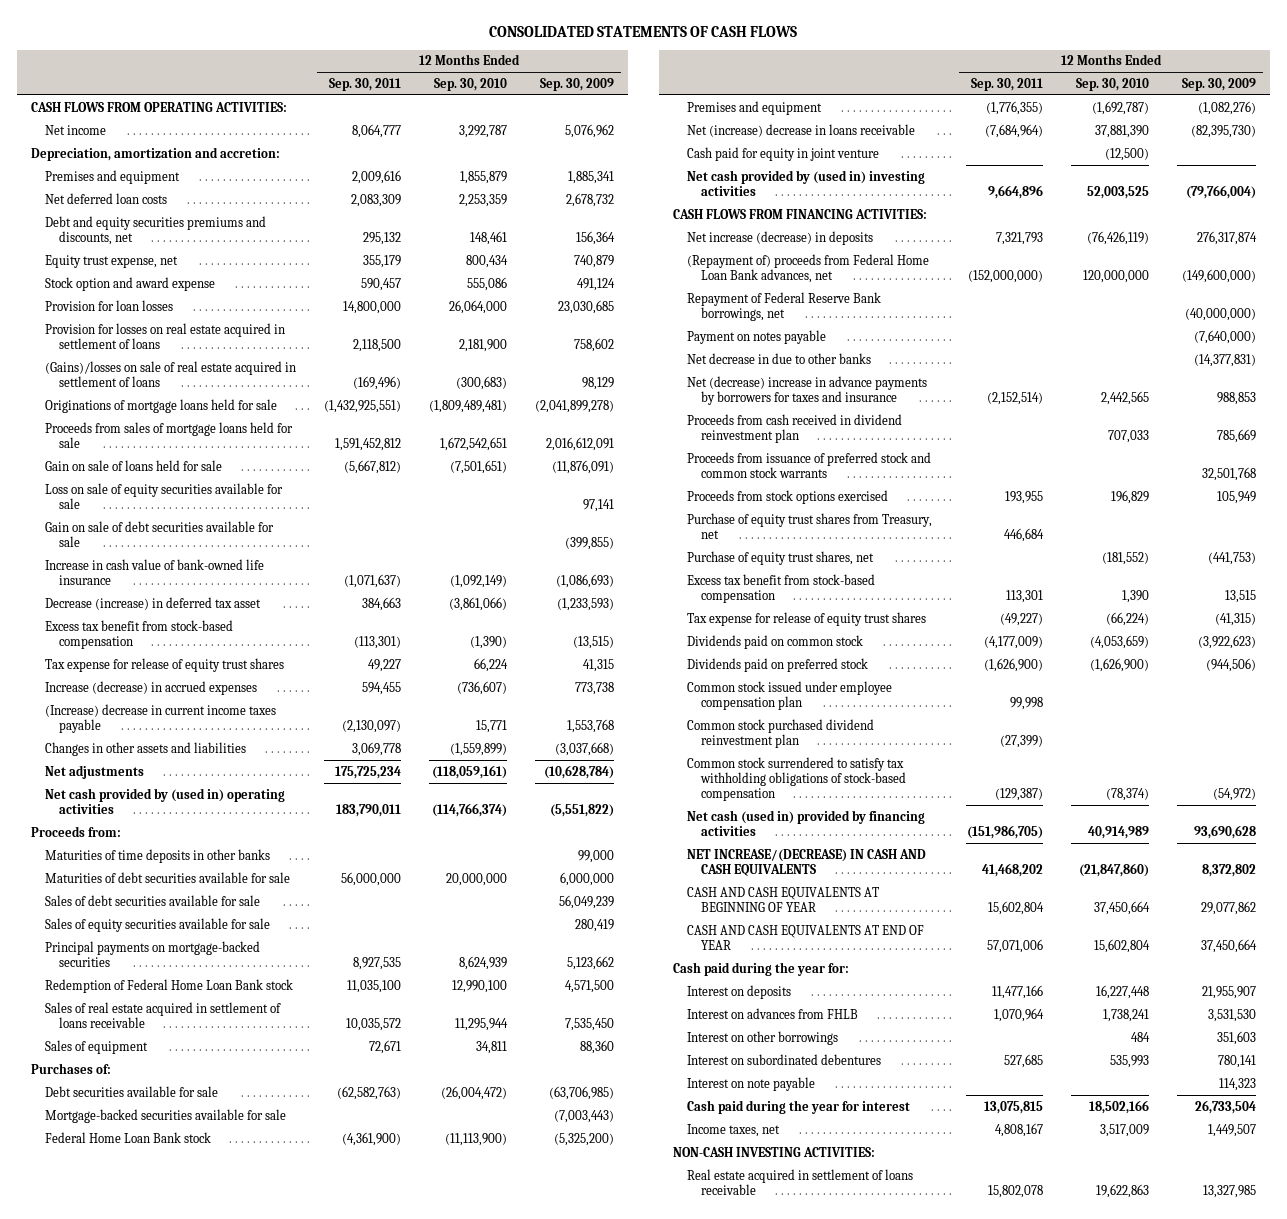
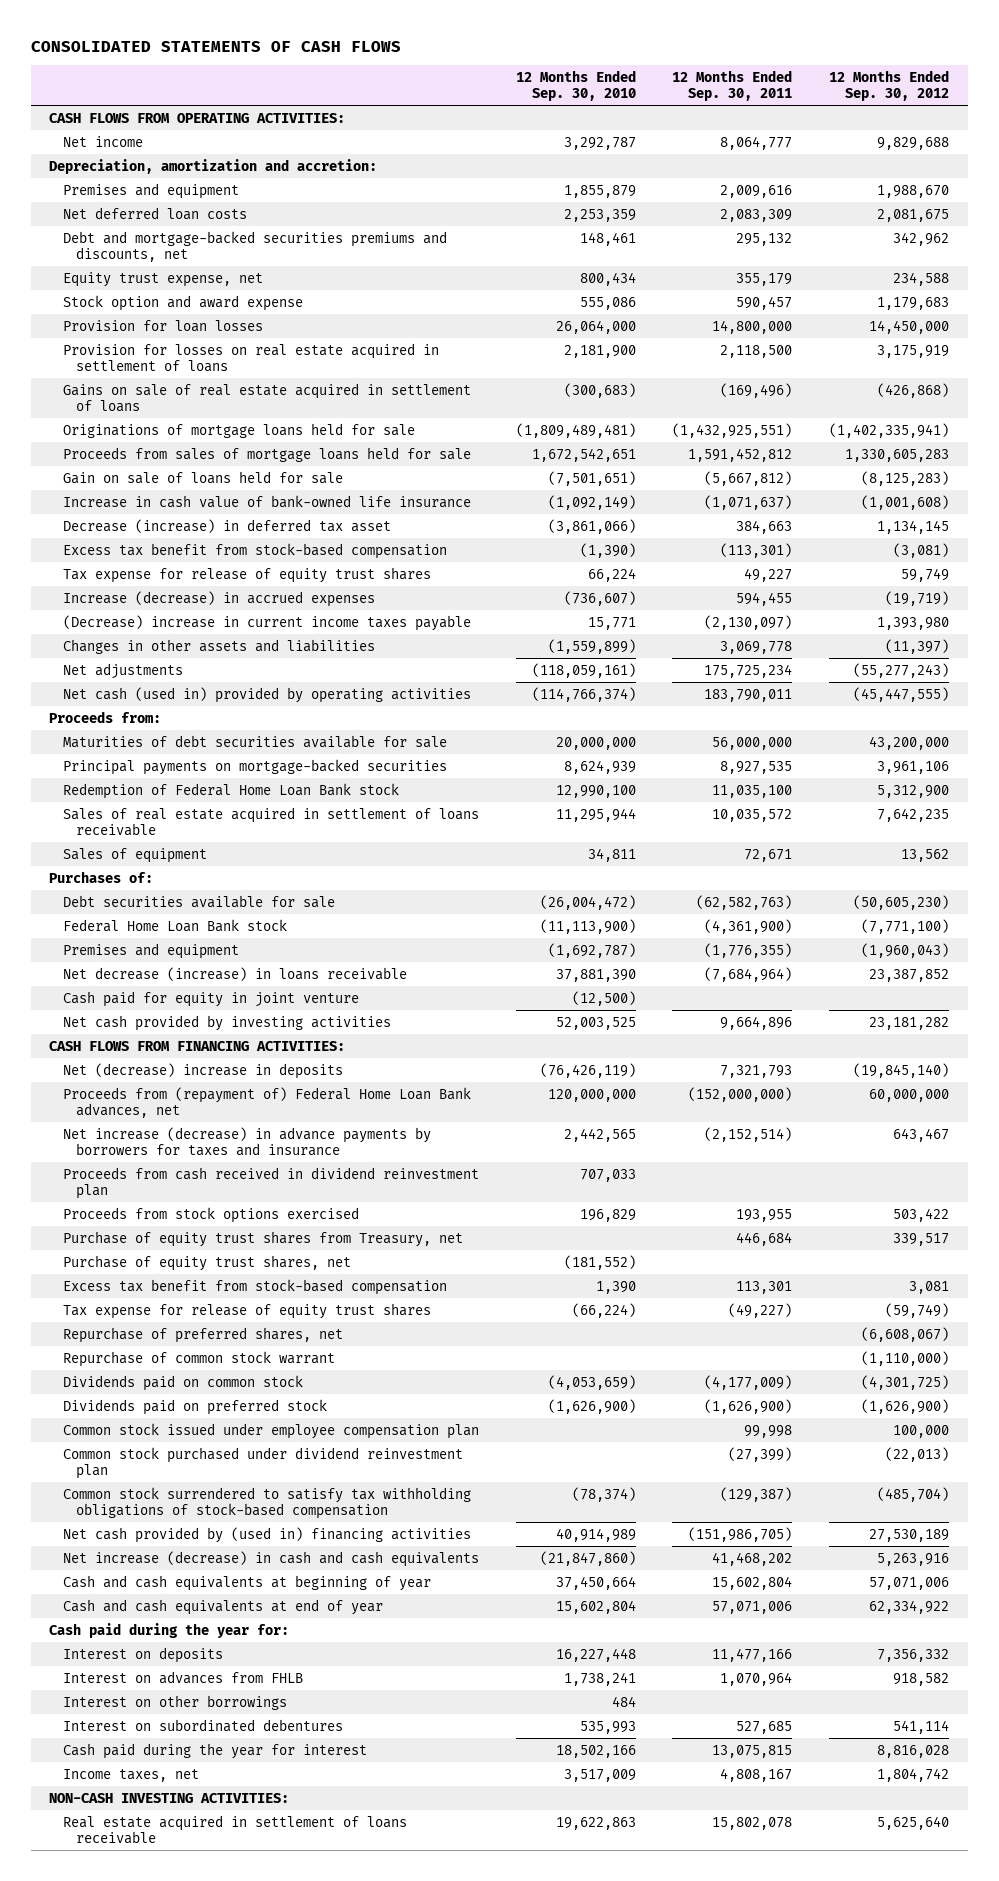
[539,77,614,91] Sep. 30, 2009 -> none
none -> [829,69,950,101] 12 Months Ended Sep. 30, 2012
[45,215,267,245] Debt and equity securities premiums and discounts, net -> [62,230,447,262] Debt and mortgage-backed securities premiums and discounts, net
[45,360,297,387] (Gains)/losses on sale of real estate acquired in settlement of loans -> [62,382,471,412] Gains on sale of real estate acquired in settlement of loans
[45,482,284,509] Loss on sale of equity securities available for sale -> none
[45,520,275,547] Gain on sale of debt securities available for sale -> none
[45,703,277,733] (Increase) decrease in current income taxes payable -> [62,614,471,631] (Decrease) increase in current income taxes payable
[45,787,286,814] Net cash provided by (used in) operating activities -> [62,686,471,703] Net cash (used in) provided by operating activities
[45,848,271,863] Maturities of time deposits in other banks -> none
[45,894,261,906] Sales of debt securities available for sale -> none
[45,917,271,932] Sales of equity securities available for sale -> none
[45,1108,287,1123] Mortgage-backed securities available for sale -> none
[687,123,916,137] Net (increase) decrease in loans receivable -> [62,966,407,981] Net decrease (increase) in loans receivable
[687,169,926,196] Net cash provided by (used in) investing activities -> [62,1014,391,1031] Net cash provided by investing activities
[687,291,882,321] Repayment of Federal Reserve Bank borrowings, net -> none
[687,329,827,344] Payment on notes payable -> none
[687,352,872,364] Net decrease in due to other banks -> none
[687,230,874,245] Net increase (decrease) in deposits -> [62,1062,343,1079] Net (decrease) increase in deposits
[687,253,930,283] (Repayment of) proceeds from Federal Home Loan Bank advances, net -> [62,1086,471,1118] Proceeds from (repayment of) Federal Home Loan Bank advances, net
[687,375,928,405] Net (decrease) increase in advance payments by borrowers for taxes and insurance -> [62,1126,431,1156] Net increase (decrease) in advance payments by borrowers for taxes and insurance
[687,451,932,478] Proceeds from issuance of preferred stock and common stock warrants -> none
none -> [62,1326,343,1343] Repurchase of preferred shares, net
none -> [62,1350,335,1367] Repurchase of common stock warrant
[687,718,875,748] Common stock purchased dividend reinvestment plan -> [62,1446,463,1479] Common stock purchased under dividend reinvestment plan
[687,809,926,836] Net cash (used in) provided by financing activities -> [62,1526,471,1543] Net cash provided by (used in) financing activities
[687,848,927,876] NET INCREASE/(DECREASE) IN CASH AND CASH EQUIVALENTS -> [62,1550,479,1567] Net increase (decrease) in cash and cash equivalents
[687,886,880,912] CASH AND CASH EQUIVALENTS AT BEGINNING OF YEAR -> [62,1574,431,1591] Cash and cash equivalents at beginning of year
[687,924,925,950] CASH AND CASH EQUIVALENTS AT END OF YEAR -> [62,1598,383,1615] Cash and cash equivalents at end of year
[687,1076,816,1091] Interest on note payable -> none

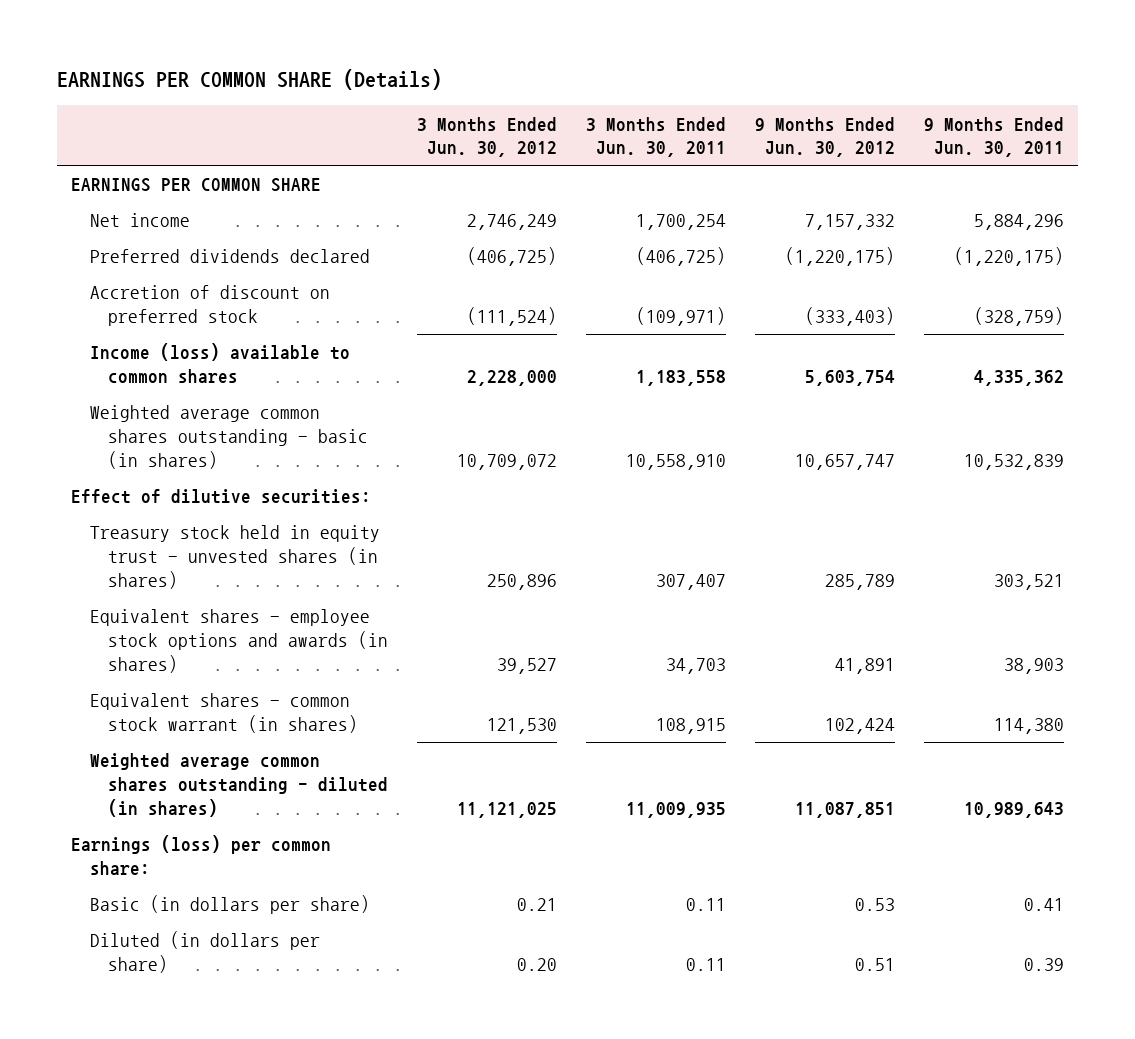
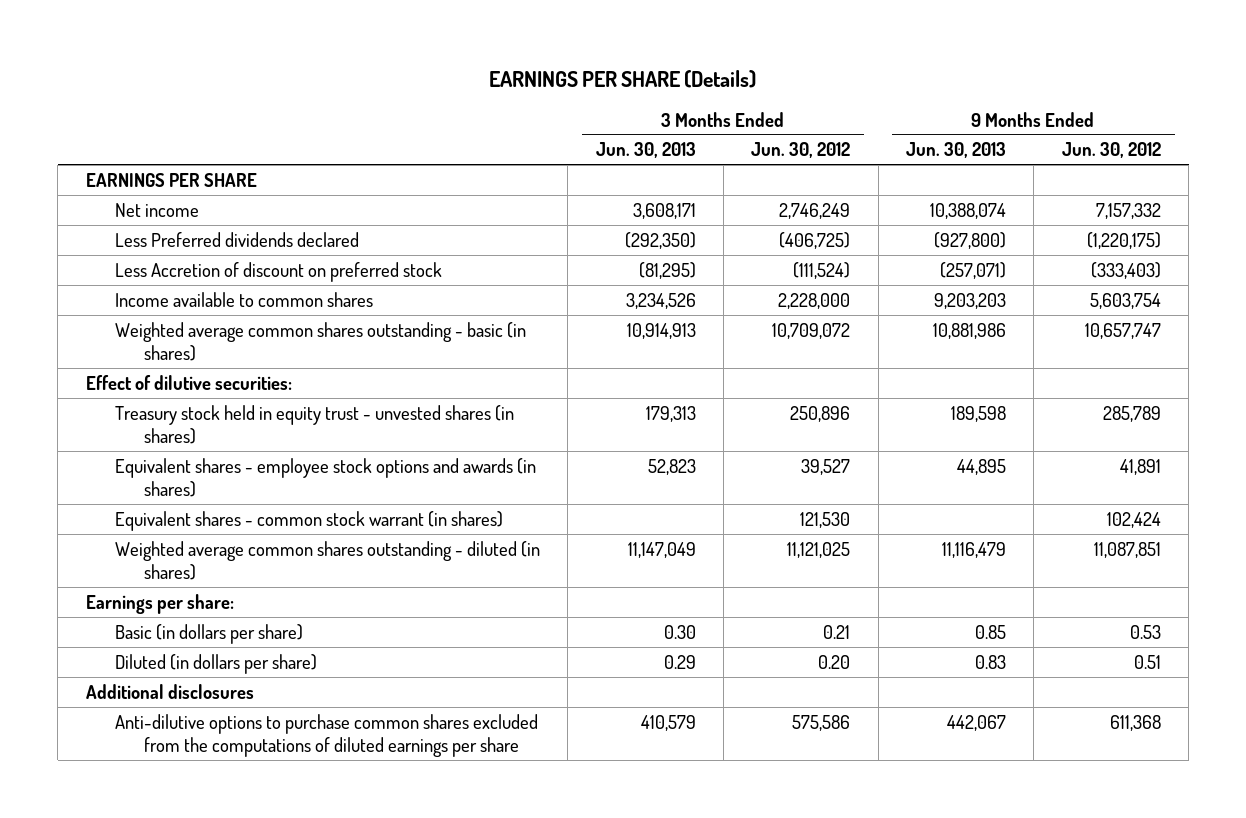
[56,69,442,91] EARNINGS PER COMMON SHARE (Details) -> [489,69,757,88] EARNINGS PER SHARE (Details)
[586,116,727,158] 3 Months Ended Jun. 30, 2011 -> none
[923,116,1064,158] 9 Months Ended Jun. 30, 2011 -> none
none -> [595,142,696,159] Jun. 30, 2013
none -> [906,142,1007,159] Jun. 30, 2013
[71,178,322,193] EARNINGS PER COMMON SHARE -> [85,172,257,187] EARNINGS PER SHARE
[89,249,370,264] Preferred dividends declared -> [114,231,359,247] Less Preferred dividends declared
[89,285,330,326] Accretion of discount on preferred stock -> [114,261,442,282] Less Accretion of discount on preferred stock
[89,343,350,384] Income (loss) available to common shares -> [114,291,373,307] Income available to common shares
[71,835,332,875] Earnings (loss) per common share: -> [85,593,234,614] Earnings per share:
none -> [85,683,254,699] Additional disclosures
none -> [114,713,538,757] Anti-dilutive options to purchase common shares excluded from the computations of diluted earnings per share

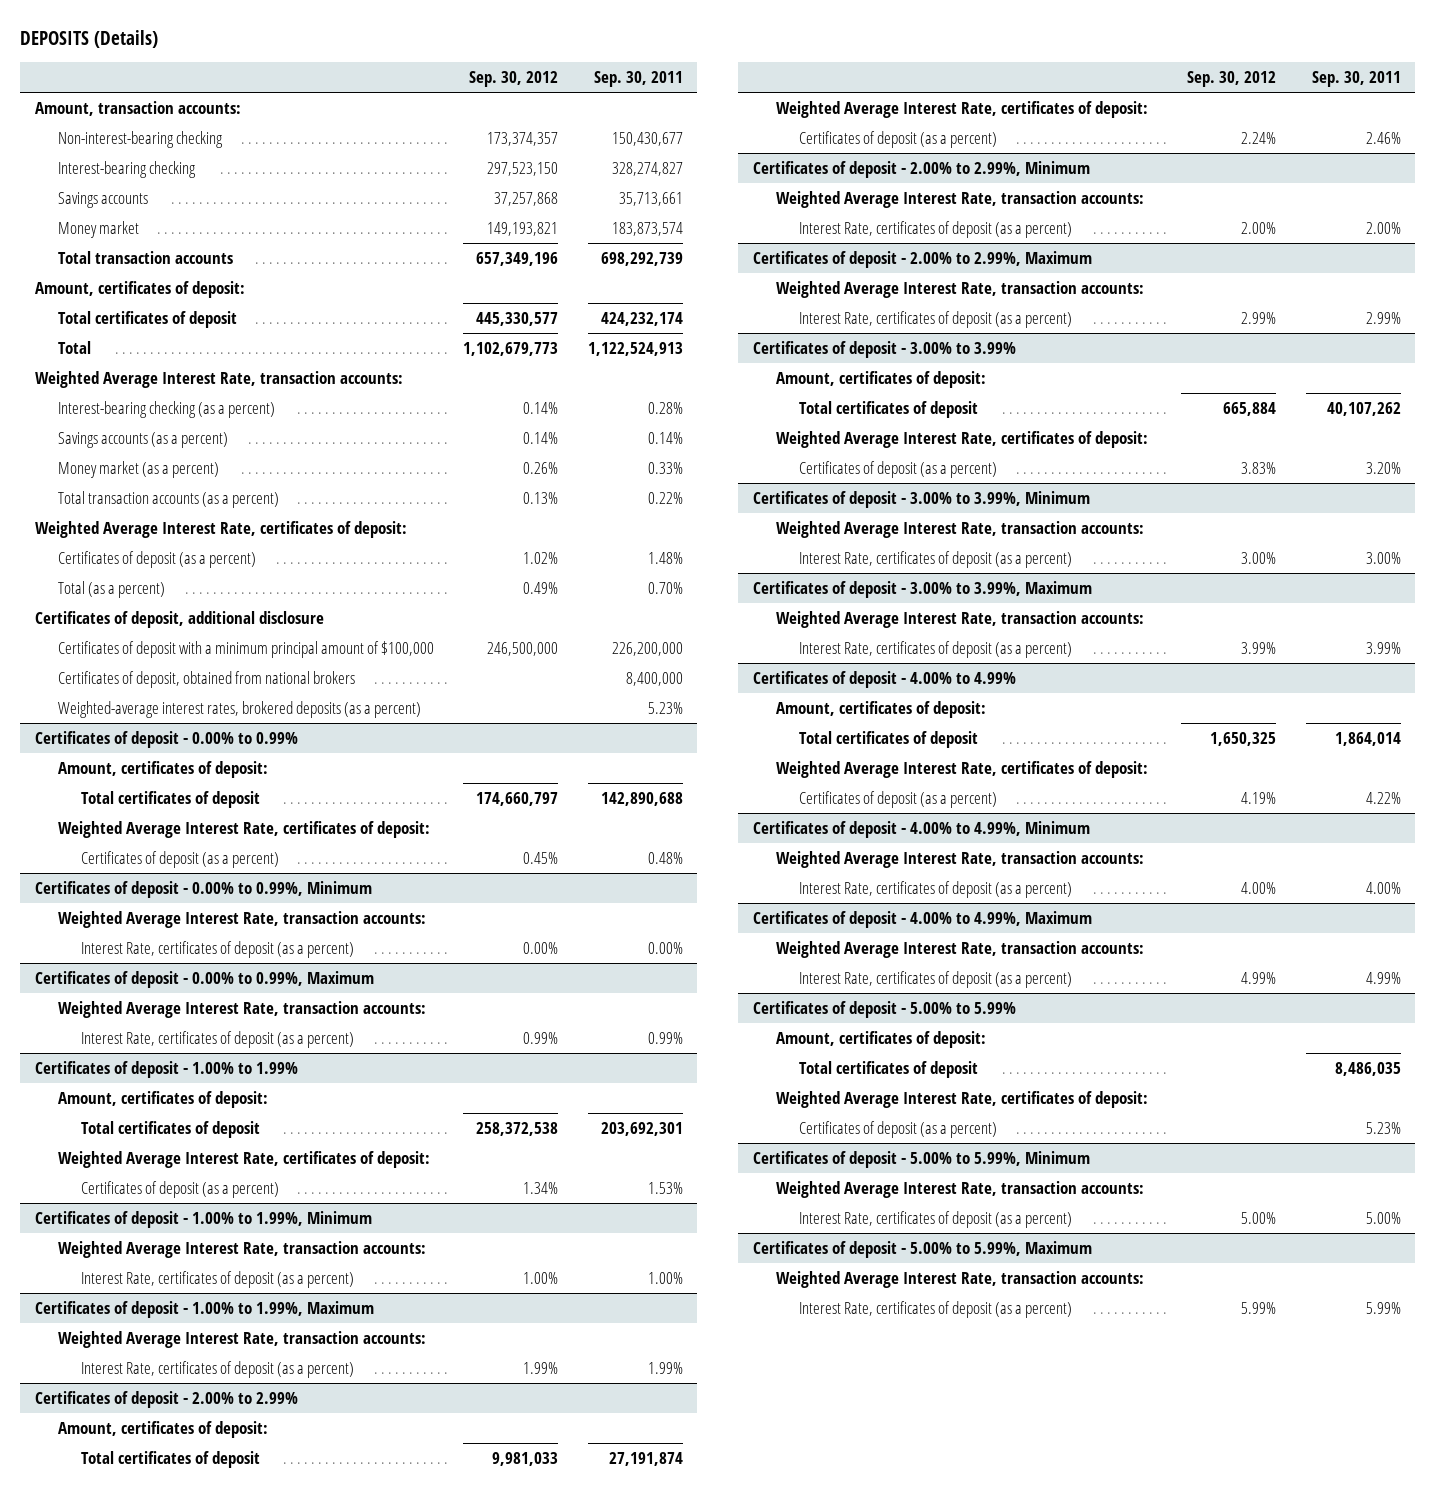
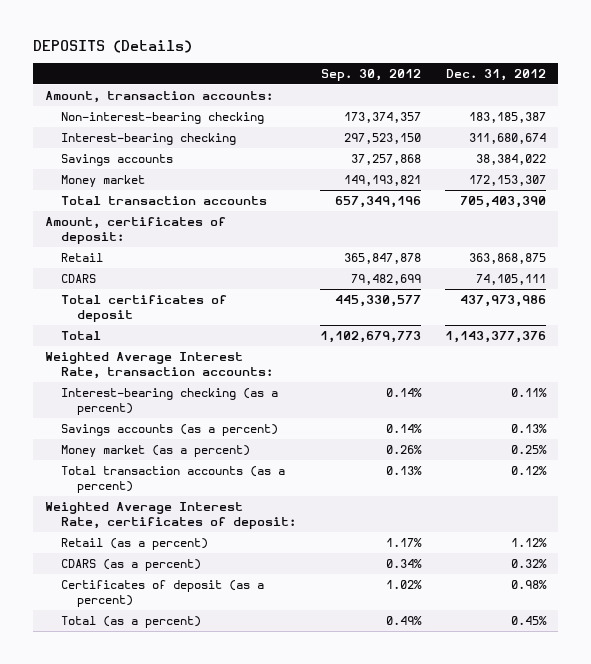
[593,70,683,87] Sep. 30, 2011 -> none
none -> [446,68,547,81] Dec. 31, 2012
none -> [60,252,103,262] Retail
none -> [60,273,96,283] CDARS
none -> [60,537,208,550] Retail (as a percent)
none -> [60,558,201,571] CDARS (as a percent)
[34,610,324,628] Certificates of deposit, additional disclosure -> none
[57,640,434,658] Certificates of deposit with a minimum principal amount of $100,000 -> none
[57,670,355,688] Certificates of deposit, obtained from national brokers -> none
[57,700,421,718] Weighted-average interest rates, brokered deposits (as a percent) -> none
[34,730,298,748] Certificates of deposit - 0.00% to 0.99% -> none
[57,760,268,778] Amount, certificates of deposit: -> none
[80,790,260,808] Total certificates of deposit -> none
[57,820,430,838] Weighted Average Interest Rate, certificates of deposit: -> none
[80,850,279,868] Certificates of deposit (as a percent) -> none
[34,880,372,898] Certificates of deposit - 0.00% to 0.99%, Minimum -> none
[57,910,426,928] Weighted Average Interest Rate, transaction accounts: -> none
[80,940,354,958] Interest Rate, certificates of deposit (as a percent) -> none
[34,970,374,988] Certificates of deposit - 0.00% to 0.99%, Maximum -> none
[57,1000,426,1018] Weighted Average Interest Rate, transaction accounts: -> none
[80,1030,354,1048] Interest Rate, certificates of deposit (as a percent) -> none
[34,1060,298,1078] Certificates of deposit - 1.00% to 1.99% -> none
[57,1090,268,1108] Amount, certificates of deposit: -> none
[80,1120,260,1138] Total certificates of deposit -> none
[57,1150,430,1168] Weighted Average Interest Rate, certificates of deposit: -> none
[80,1180,279,1198] Certificates of deposit (as a percent) -> none
[34,1210,372,1228] Certificates of deposit - 1.00% to 1.99%, Minimum -> none
[57,1240,426,1258] Weighted Average Interest Rate, transaction accounts: -> none
[80,1270,354,1288] Interest Rate, certificates of deposit (as a percent) -> none
[34,1300,374,1318] Certificates of deposit - 1.00% to 1.99%, Maximum -> none
[57,1330,426,1348] Weighted Average Interest Rate, transaction accounts: -> none
[80,1360,354,1378] Interest Rate, certificates of deposit (as a percent) -> none
[34,1390,298,1408] Certificates of deposit - 2.00% to 2.99% -> none
[57,1420,268,1438] Amount, certificates of deposit: -> none
[80,1450,260,1468] Total certificates of deposit -> none
[775,100,1148,118] Weighted Average Interest Rate, certificates of deposit: -> none
[798,130,997,148] Certificates of deposit (as a percent) -> none
[752,160,1090,178] Certificates of deposit - 2.00% to 2.99%, Minimum -> none
[775,190,1144,208] Weighted Average Interest Rate, transaction accounts: -> none
[798,220,1072,238] Interest Rate, certificates of deposit (as a percent) -> none
[752,250,1092,268] Certificates of deposit - 2.00% to 2.99%, Maximum -> none
[775,280,1144,298] Weighted Average Interest Rate, transaction accounts: -> none
[798,310,1072,328] Interest Rate, certificates of deposit (as a percent) -> none
[752,340,1016,358] Certificates of deposit - 3.00% to 3.99% -> none
[775,370,986,388] Amount, certificates of deposit: -> none
[798,400,978,418] Total certificates of deposit -> none
[775,430,1148,448] Weighted Average Interest Rate, certificates of deposit: -> none
[798,460,997,478] Certificates of deposit (as a percent) -> none
[752,490,1090,508] Certificates of deposit - 3.00% to 3.99%, Minimum -> none
[775,520,1144,538] Weighted Average Interest Rate, transaction accounts: -> none
[798,550,1072,568] Interest Rate, certificates of deposit (as a percent) -> none
[752,580,1092,598] Certificates of deposit - 3.00% to 3.99%, Maximum -> none
[775,610,1144,628] Weighted Average Interest Rate, transaction accounts: -> none
[798,640,1072,658] Interest Rate, certificates of deposit (as a percent) -> none
[752,670,1016,688] Certificates of deposit - 4.00% to 4.99% -> none
[775,700,986,718] Amount, certificates of deposit: -> none
[798,730,978,748] Total certificates of deposit -> none
[775,760,1148,778] Weighted Average Interest Rate, certificates of deposit: -> none
[798,790,997,808] Certificates of deposit (as a percent) -> none
[752,820,1090,838] Certificates of deposit - 4.00% to 4.99%, Minimum -> none
[775,850,1144,868] Weighted Average Interest Rate, transaction accounts: -> none
[798,880,1072,898] Interest Rate, certificates of deposit (as a percent) -> none
[752,910,1092,928] Certificates of deposit - 4.00% to 4.99%, Maximum -> none
[775,940,1144,958] Weighted Average Interest Rate, transaction accounts: -> none
[798,970,1072,988] Interest Rate, certificates of deposit (as a percent) -> none
[752,1000,1016,1018] Certificates of deposit - 5.00% to 5.99% -> none
[775,1030,986,1048] Amount, certificates of deposit: -> none
[798,1060,978,1078] Total certificates of deposit -> none
[775,1090,1148,1108] Weighted Average Interest Rate, certificates of deposit: -> none
[798,1120,997,1138] Certificates of deposit (as a percent) -> none
[752,1150,1090,1168] Certificates of deposit - 5.00% to 5.99%, Minimum -> none
[775,1180,1144,1198] Weighted Average Interest Rate, transaction accounts: -> none
[798,1210,1072,1228] Interest Rate, certificates of deposit (as a percent) -> none
[752,1240,1092,1258] Certificates of deposit - 5.00% to 5.99%, Maximum -> none
[775,1270,1144,1288] Weighted Average Interest Rate, transaction accounts: -> none
[798,1300,1072,1318] Interest Rate, certificates of deposit (as a percent) -> none

